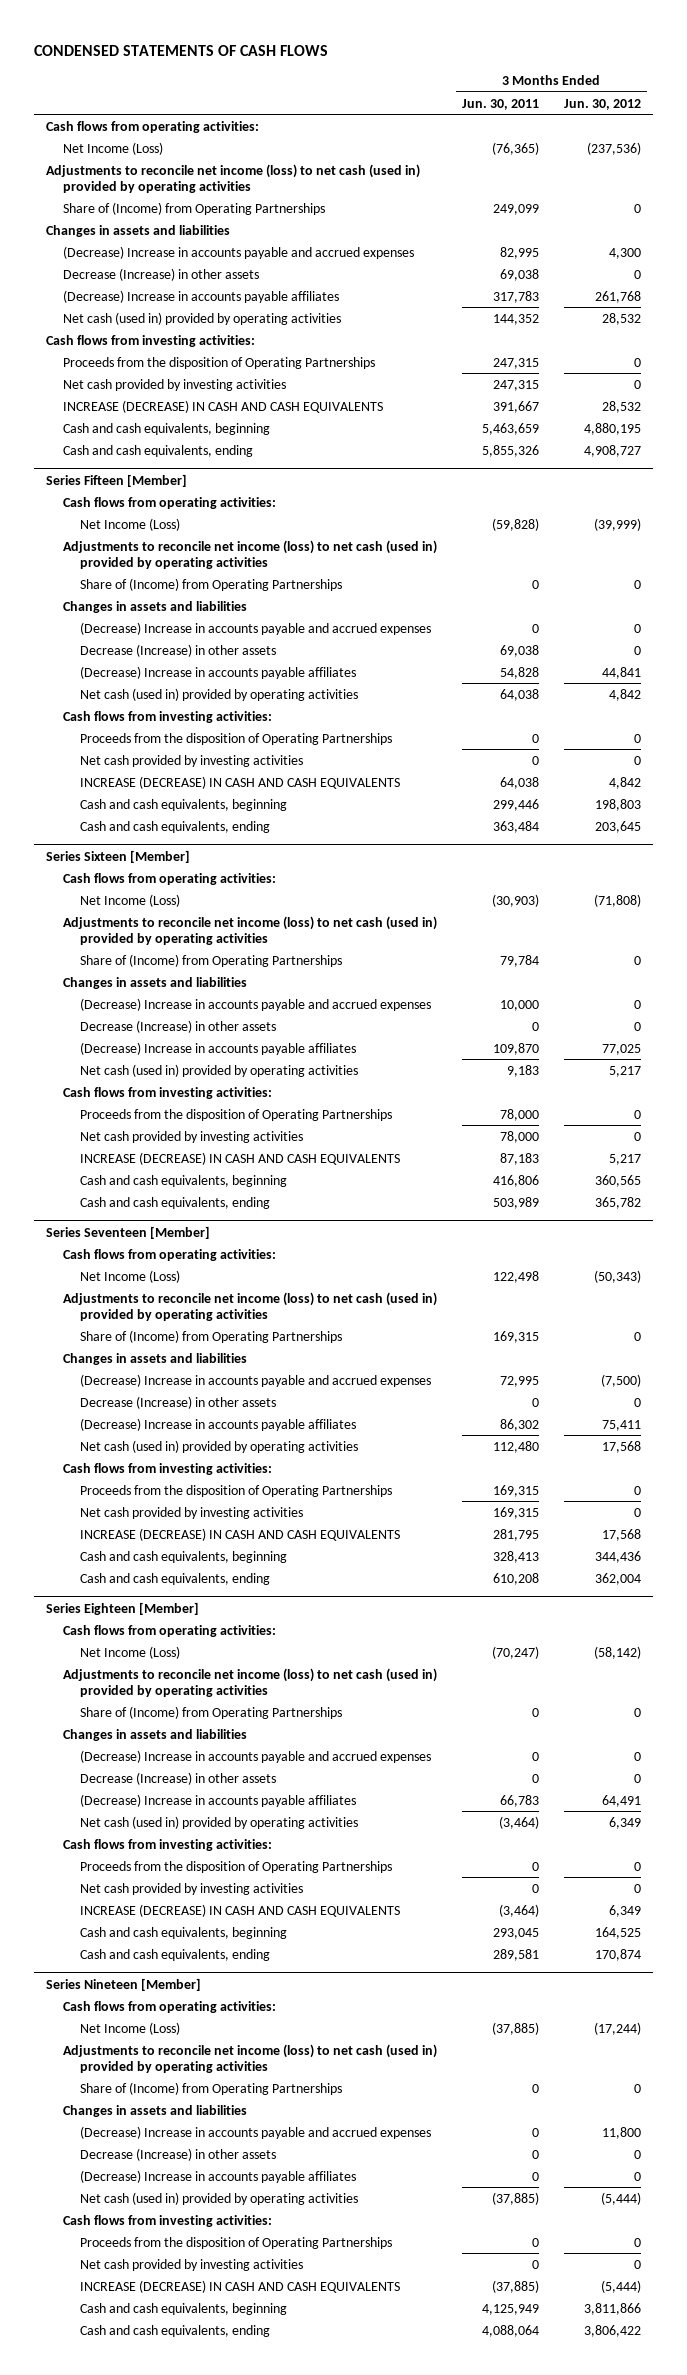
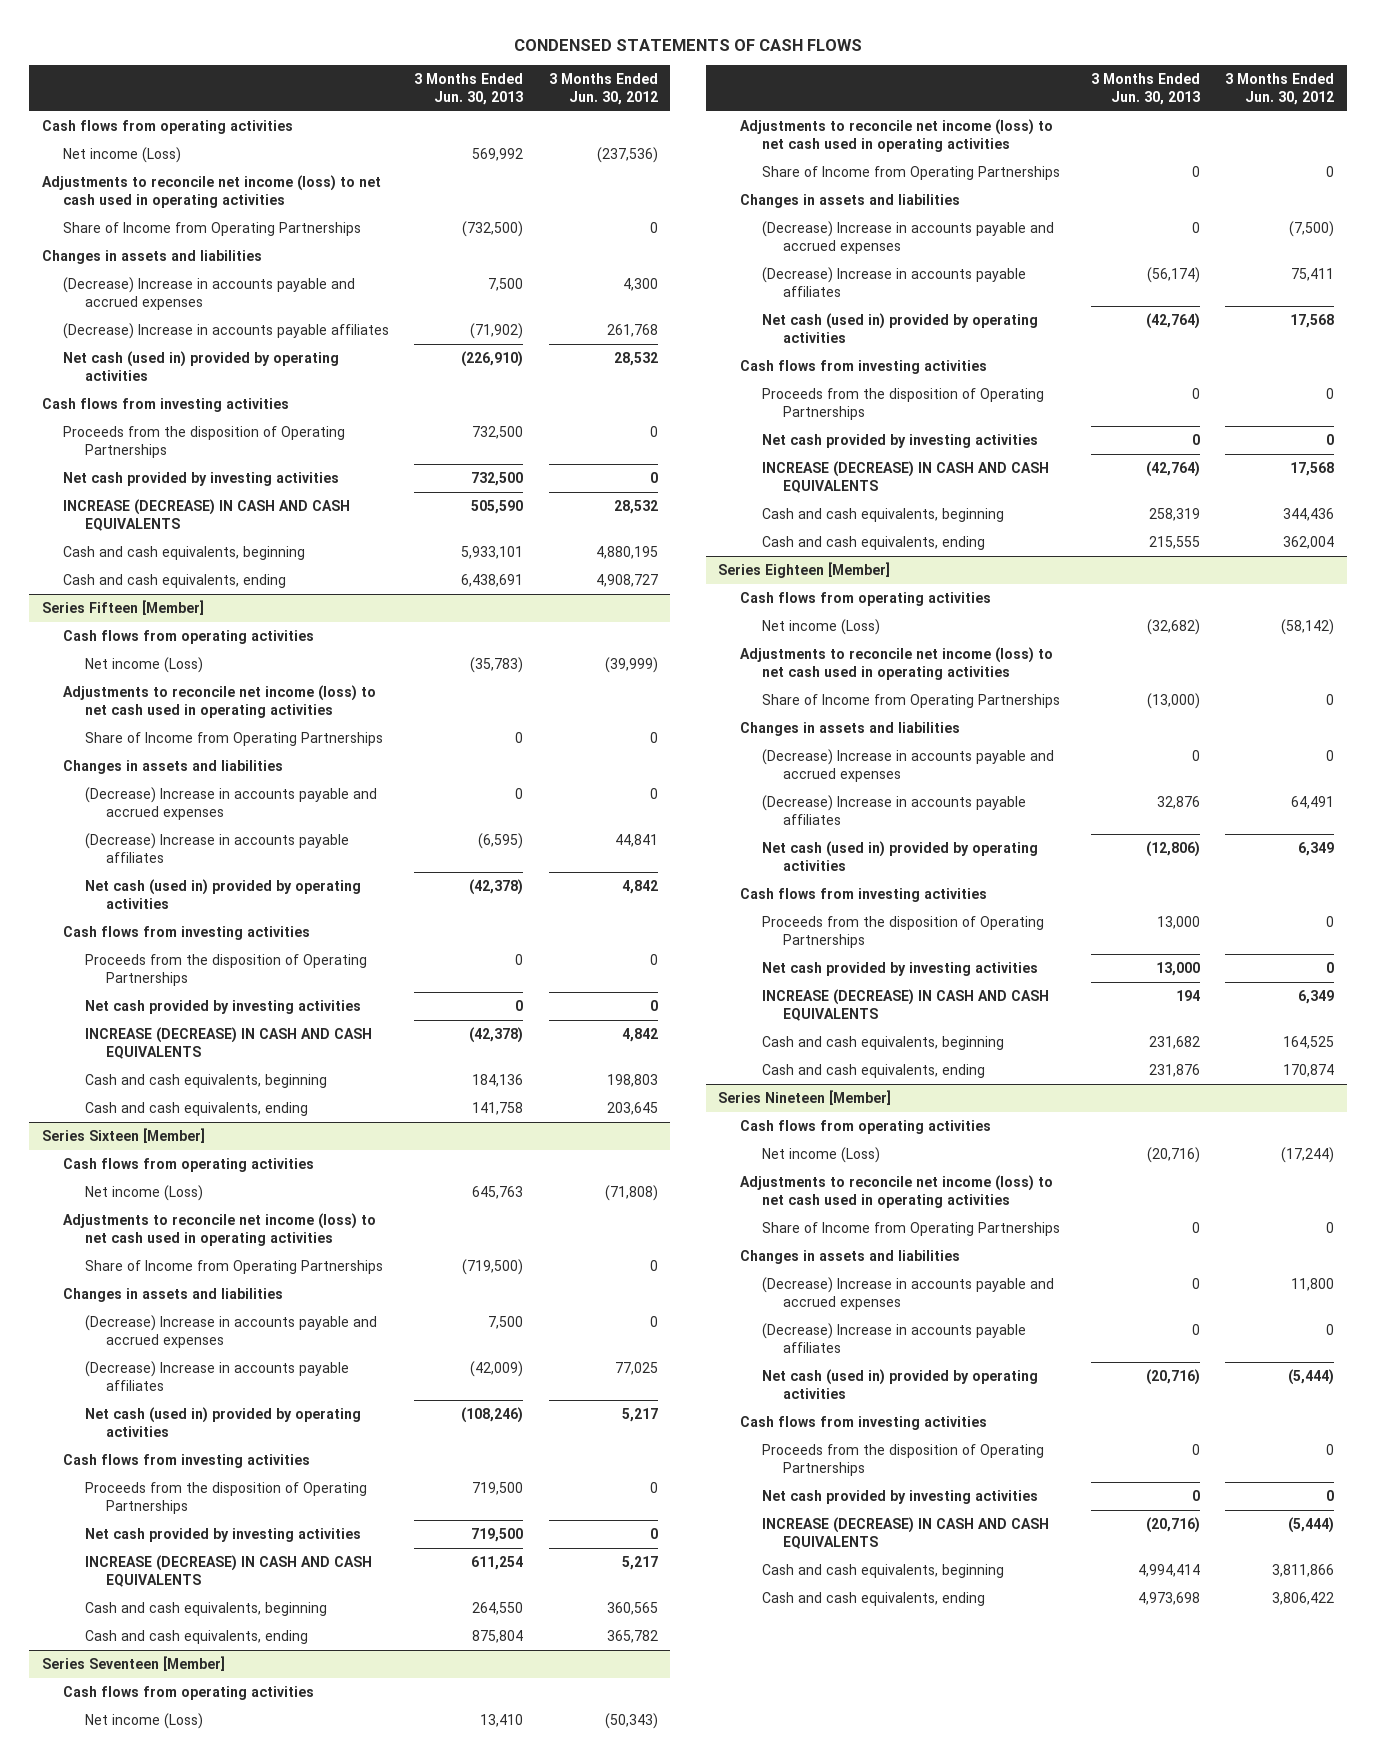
[461,98,539,110] Jun. 30, 2011 -> none
none -> [414,73,524,105] 3 Months Ended Jun. 30, 2013
[46,120,260,133] Cash flows from operating activities: -> [41,120,293,135] Cash flows from operating activities
[63,141,164,155] Net Income (Loss) -> [63,147,182,164] Net income (Loss)
[46,163,421,193] Adjustments to reconcile net income (loss) to net cash (used in) provided by operating activities -> [41,175,381,208] Adjustments to reconcile net income (loss) to net cash used in operating activities
[63,201,326,215] Share of (Income) from Operating Partnerships -> [63,222,362,237] Share of Income from Operating Partnerships
[63,267,260,281] Decrease (Increase) in other assets -> none
[46,334,256,347] Cash flows from investing activities: -> [41,398,289,413] Cash flows from investing activities
[63,496,277,509] Cash flows from operating activities: -> [63,630,315,645] Cash flows from operating activities
[79,517,180,531] Net Income (Loss) -> [84,657,203,674] Net income (Loss)
[63,539,438,569] Adjustments to reconcile net income (loss) to net cash (used in) provided by operating activities -> [63,685,377,718] Adjustments to reconcile net income (loss) to net cash used in operating activities
[79,577,342,591] Share of (Income) from Operating Partnerships -> [84,732,383,747] Share of Income from Operating Partnerships
[79,643,276,657] Decrease (Increase) in other assets -> none
[63,710,273,723] Cash flows from investing activities: -> [63,926,311,941] Cash flows from investing activities
[63,872,277,885] Cash flows from operating activities: -> [63,1158,315,1173] Cash flows from operating activities
[79,893,180,907] Net Income (Loss) -> [84,1185,203,1202] Net income (Loss)
[63,915,438,945] Adjustments to reconcile net income (loss) to net cash (used in) provided by operating activities -> [63,1213,377,1246] Adjustments to reconcile net income (loss) to net cash used in operating activities
[79,953,342,967] Share of (Income) from Operating Partnerships -> [84,1260,383,1275] Share of Income from Operating Partnerships
[79,1019,276,1033] Decrease (Increase) in other assets -> none
[63,1086,273,1099] Cash flows from investing activities: -> [63,1454,311,1469] Cash flows from investing activities
[63,1248,277,1261] Cash flows from operating activities: -> [63,1686,315,1701] Cash flows from operating activities
[79,1269,180,1283] Net Income (Loss) -> [84,1713,203,1730] Net income (Loss)
[63,1291,438,1321] Adjustments to reconcile net income (loss) to net cash (used in) provided by operating activities -> [740,119,1054,152] Adjustments to reconcile net income (loss) to net cash used in operating activities
[79,1329,342,1343] Share of (Income) from Operating Partnerships -> [761,166,1060,181] Share of Income from Operating Partnerships
[79,1395,276,1409] Decrease (Increase) in other assets -> none
[63,1462,273,1475] Cash flows from investing activities: -> [740,360,988,375] Cash flows from investing activities
[63,1624,277,1637] Cash flows from operating activities: -> [740,592,992,607] Cash flows from operating activities
[79,1645,180,1659] Net Income (Loss) -> [761,619,880,636] Net income (Loss)
[63,1667,438,1697] Adjustments to reconcile net income (loss) to net cash (used in) provided by operating activities -> [740,647,1054,680] Adjustments to reconcile net income (loss) to net cash used in operating activities
[79,1705,342,1719] Share of (Income) from Operating Partnerships -> [761,694,1060,709] Share of Income from Operating Partnerships
[79,1771,276,1785] Decrease (Increase) in other assets -> none
[63,1838,273,1851] Cash flows from investing activities: -> [740,888,988,903] Cash flows from investing activities
[63,2000,277,2013] Cash flows from operating activities: -> [740,1120,992,1135] Cash flows from operating activities
[79,2021,180,2035] Net Income (Loss) -> [761,1147,880,1164] Net income (Loss)
[63,2043,438,2073] Adjustments to reconcile net income (loss) to net cash (used in) provided by operating activities -> [740,1175,1054,1208] Adjustments to reconcile net income (loss) to net cash used in operating activities
[79,2081,342,2095] Share of (Income) from Operating Partnerships -> [761,1222,1060,1237] Share of Income from Operating Partnerships
[79,2147,276,2161] Decrease (Increase) in other assets -> none
[63,2214,273,2227] Cash flows from investing activities: -> [740,1416,988,1431] Cash flows from investing activities

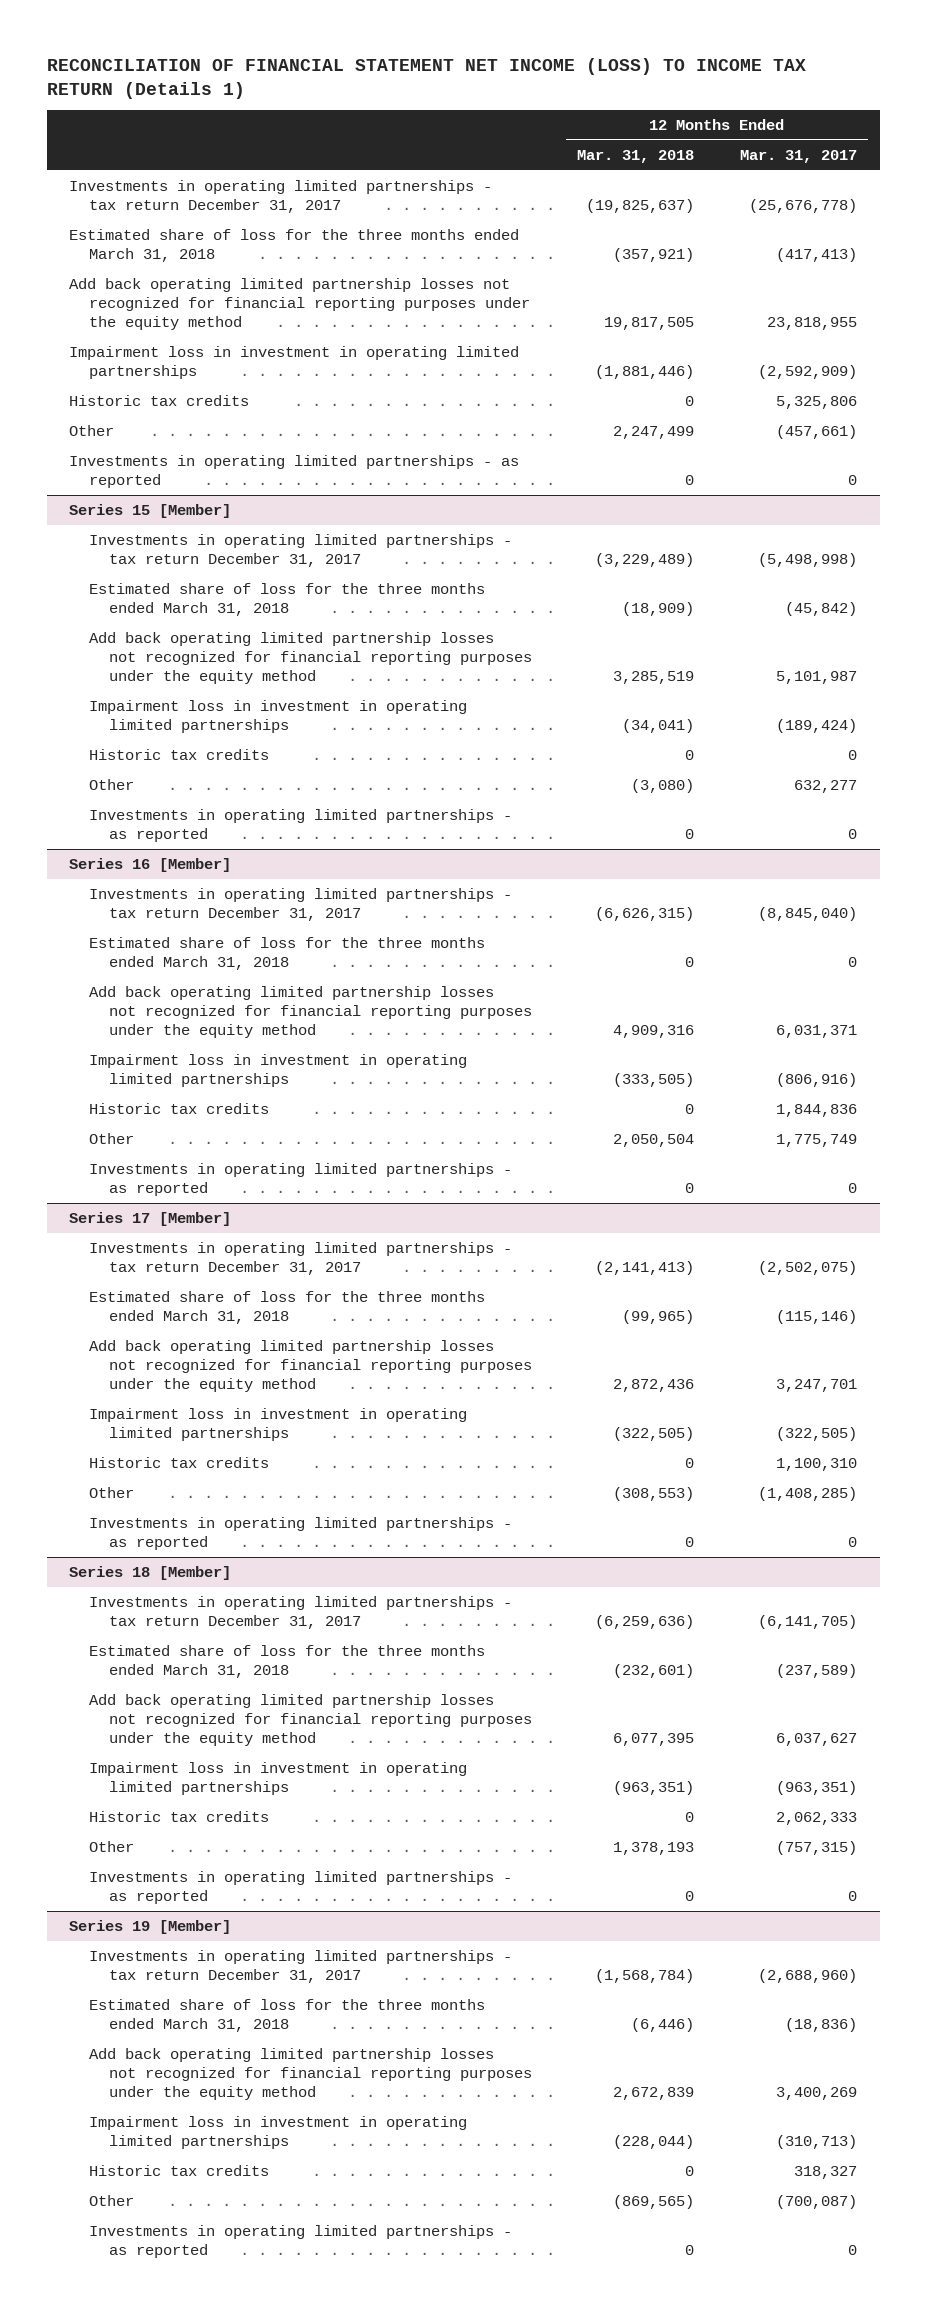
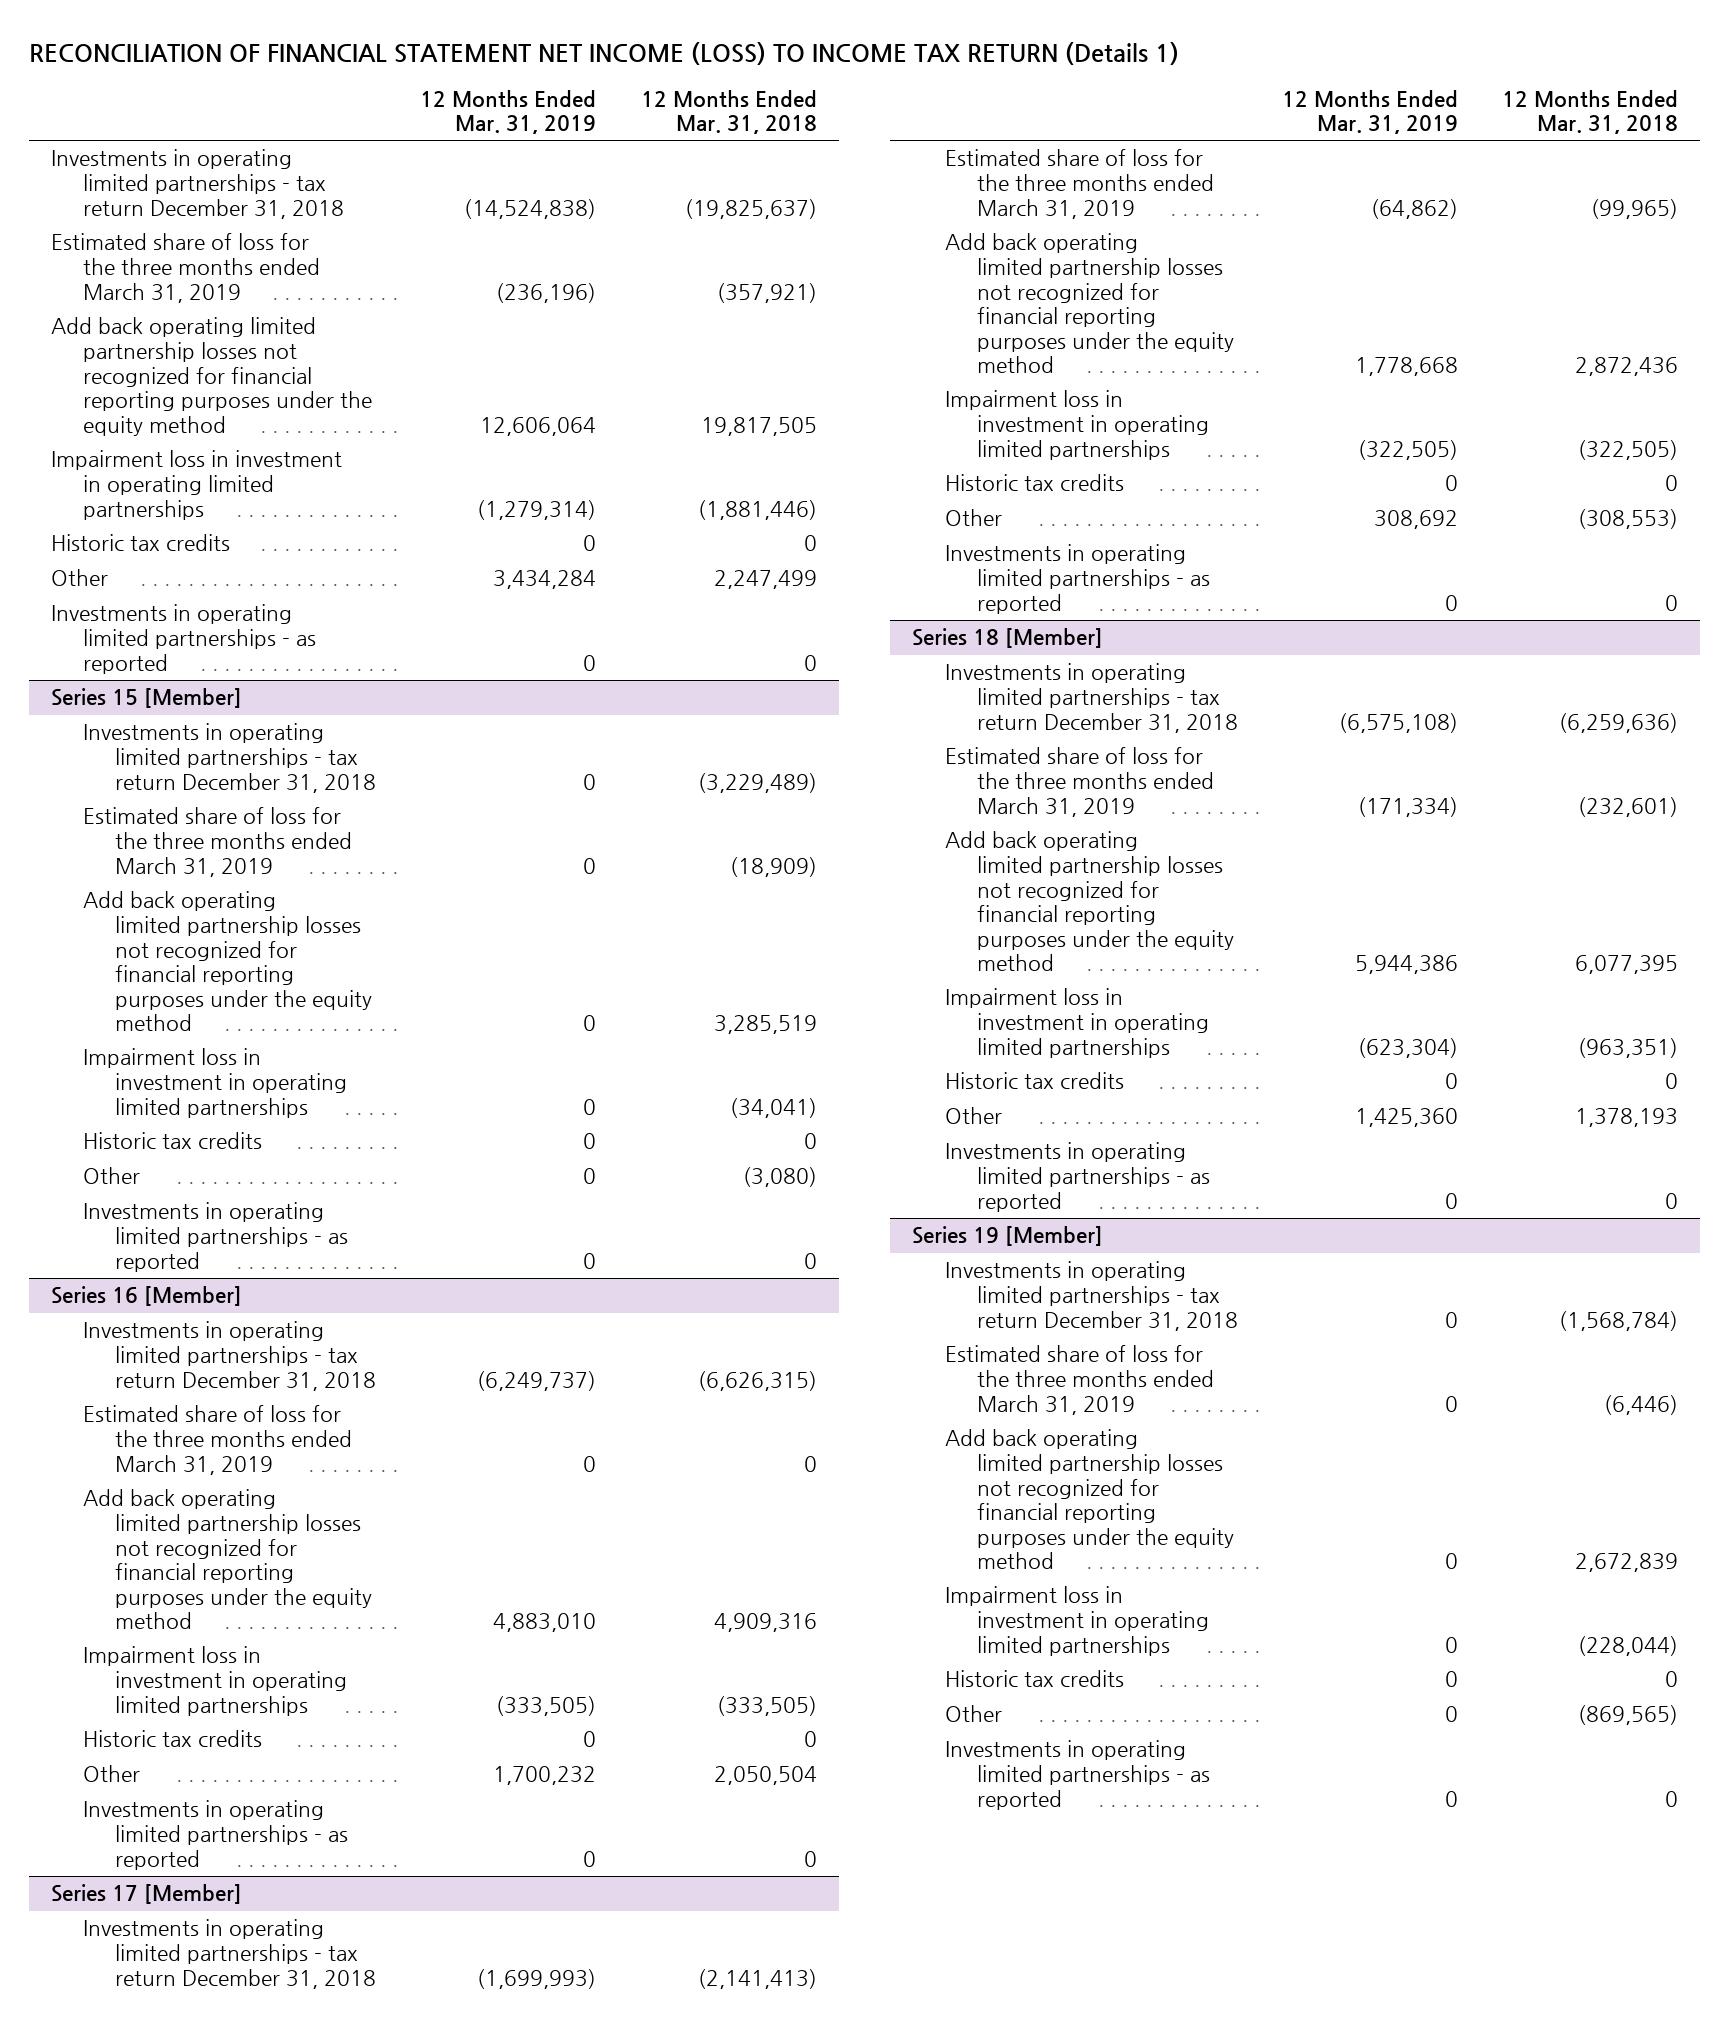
[739,149,857,163] Mar. 31, 2017 -> none
none -> [420,89,597,135] 12 Months Ended Mar. 31, 2019
[69,180,493,213] Investments in operating limited partnerships - tax return December 31, 2017 -> [50,149,345,219] Investments in operating limited partnerships - tax return December 31, 2018
[69,229,520,262] Estimated share of loss for the three months ended March 31, 2018 -> [50,233,321,303] Estimated share of loss for the three months ended March 31, 2019
[89,534,513,567] Investments in operating limited partnerships - tax return December 31, 2017 -> [83,723,377,793] Investments in operating limited partnerships - tax return December 31, 2018
[89,583,486,616] Estimated share of loss for the three months ended March 31, 2018 -> [83,807,353,877] Estimated share of loss for the three months ended March 31, 2019
[89,888,513,921] Investments in operating limited partnerships - tax return December 31, 2017 -> [83,1321,377,1391] Investments in operating limited partnerships - tax return December 31, 2018
[89,937,486,970] Estimated share of loss for the three months ended March 31, 2018 -> [83,1405,353,1475] Estimated share of loss for the three months ended March 31, 2019
[89,1242,513,1275] Investments in operating limited partnerships - tax return December 31, 2017 -> [83,1919,377,1989] Investments in operating limited partnerships - tax return December 31, 2018
[89,1291,486,1324] Estimated share of loss for the three months ended March 31, 2018 -> [944,149,1214,219] Estimated share of loss for the three months ended March 31, 2019
[89,1596,513,1629] Investments in operating limited partnerships - tax return December 31, 2017 -> [944,663,1238,733] Investments in operating limited partnerships - tax return December 31, 2018
[89,1645,486,1678] Estimated share of loss for the three months ended March 31, 2018 -> [944,747,1214,817] Estimated share of loss for the three months ended March 31, 2019
[89,1950,513,1983] Investments in operating limited partnerships - tax return December 31, 2017 -> [944,1261,1238,1331] Investments in operating limited partnerships - tax return December 31, 2018
[89,1999,486,2032] Estimated share of loss for the three months ended March 31, 2018 -> [944,1345,1214,1415] Estimated share of loss for the three months ended March 31, 2019

